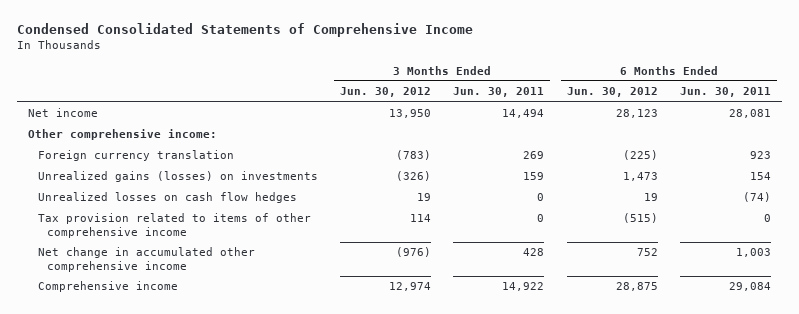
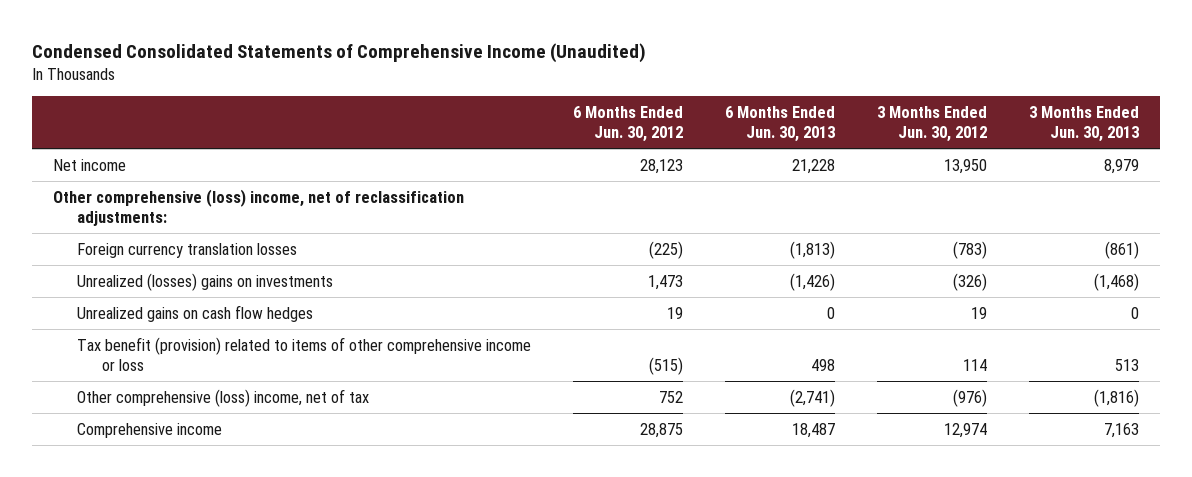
[17,23,474,38] Condensed Consolidated Statements of Comprehensive Income -> [32,42,647,63] Condensed Consolidated Statements of Comprehensive Income (Unaudited)
[453,87,545,98] Jun. 30, 2011 -> none
[679,87,771,98] Jun. 30, 2011 -> none
none -> [725,105,836,142] 6 Months Ended Jun. 30, 2013
none -> [1028,105,1139,142] 3 Months Ended Jun. 30, 2013
[28,129,218,141] Other comprehensive income: -> none
none -> [53,188,465,227] Other comprehensive (loss) income, net of reclassification adjustments:
[37,150,234,162] Foreign currency translation -> [77,242,298,258] Foreign currency translation losses
[37,171,318,183] Unrealized gains (losses) on investments -> [77,272,334,291] Unrealized (losses) gains on investments
[37,192,297,204] Unrealized losses on cash flow hedges -> [77,304,314,322] Unrealized gains on cash flow hedges
[37,213,311,238] Tax provision related to items of other comprehensive income -> [77,336,532,372] Tax benefit (provision) related to items of other comprehensive income or loss
[37,247,255,272] Net change in accumulated other comprehensive income -> [77,388,370,407] Other comprehensive (loss) income, net of tax

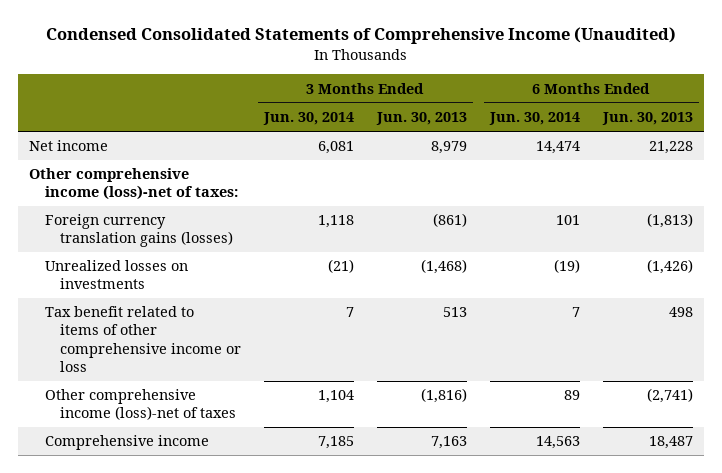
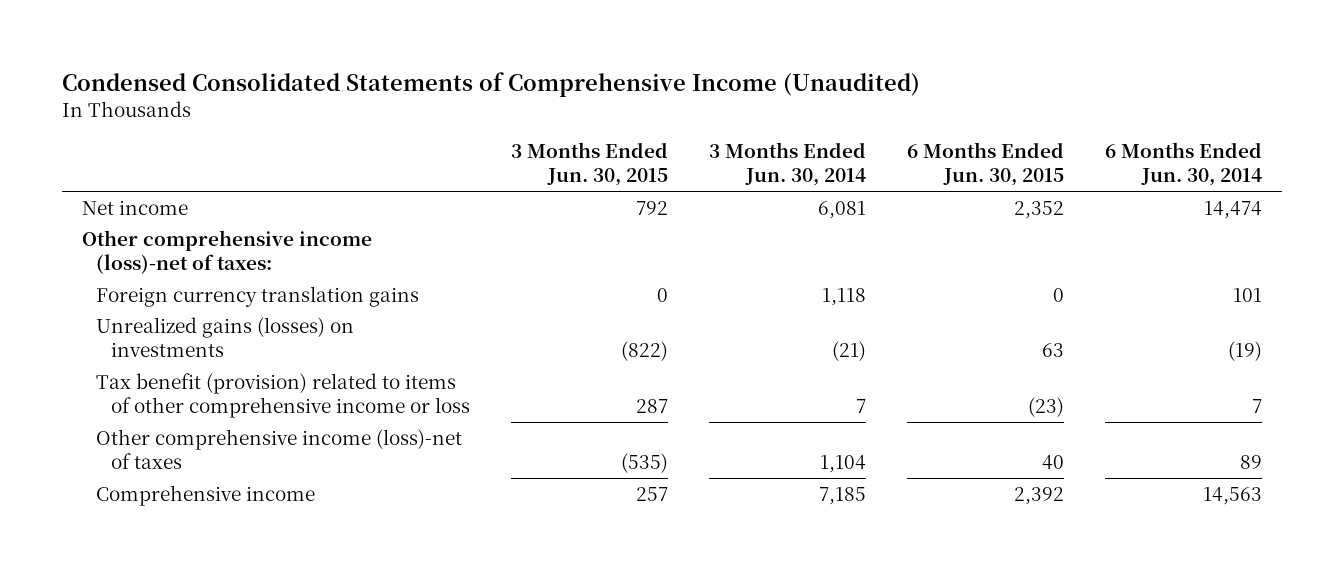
[375,112,467,126] Jun. 30, 2013 -> none
[601,112,693,126] Jun. 30, 2013 -> none
none -> [510,142,668,187] 3 Months Ended Jun. 30, 2015
none -> [906,142,1064,187] 6 Months Ended Jun. 30, 2015
[44,214,233,248] Foreign currency translation gains (losses) -> [96,285,420,307] Foreign currency translation gains
[44,260,188,290] Unrealized losses on investments -> [96,316,355,357] Unrealized gains (losses) on investments
[44,306,241,372] Tax benefit related to items of other comprehensive income or loss -> [96,372,470,418] Tax benefit (provision) related to items of other comprehensive income or loss

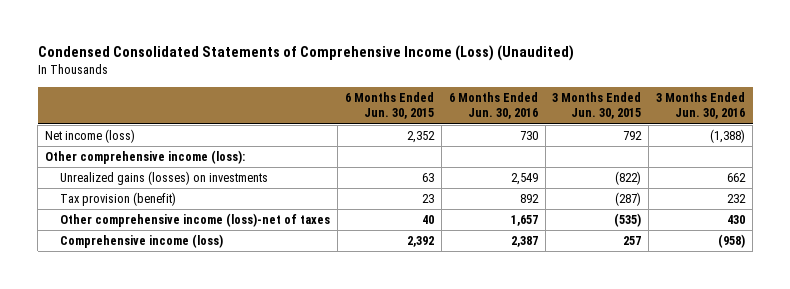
[61,72,920,98] Condensed Consolidated Statements of Comprehensive Income (Unaudited) -> [37,45,574,62] Condensed Consolidated Statements of Comprehensive Income (Loss) (Unaudited)
[708,142,866,187] 3 Months Ended Jun. 30, 2014 -> none
[1104,142,1262,187] 6 Months Ended Jun. 30, 2014 -> none
none -> [448,91,538,120] 6 Months Ended Jun. 30, 2016
none -> [656,91,746,120] 3 Months Ended Jun. 30, 2016
[96,285,420,307] Foreign currency translation gains -> none
[82,199,189,215] Net income -> [45,129,136,144] Net income (loss)
[82,229,373,274] Other comprehensive income (loss)-net of taxes: -> [45,150,246,165] Other comprehensive income (loss):
[96,372,470,418] Tax benefit (provision) related to items of other comprehensive income or loss -> [60,192,177,207] Tax provision (benefit)
[635,398,668,413] 287 -> [615,192,642,207] (287)
[1027,396,1064,417] (23) -> [421,194,434,204] 23
[96,484,316,506] Comprehensive income -> [60,234,224,249] Comprehensive income (loss)

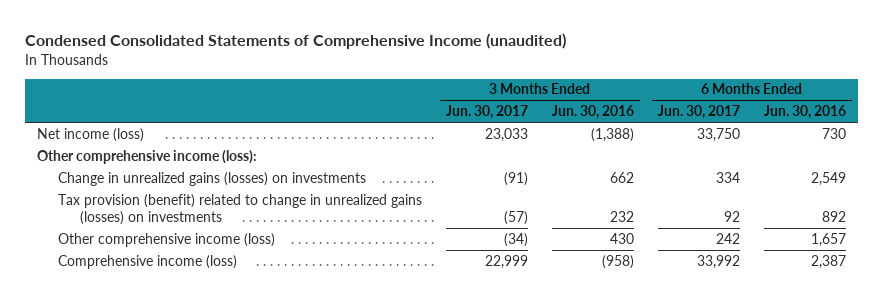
[37,45,574,62] Condensed Consolidated Statements of Comprehensive Income (Loss) (Unaudited) -> [25,33,567,50] Condensed Consolidated Statements of Comprehensive Income (unaudited)
[344,91,434,120] 6 Months Ended Jun. 30, 2015 -> none
[552,91,642,120] 3 Months Ended Jun. 30, 2015 -> none
none -> [446,105,529,120] Jun. 30, 2017
none -> [658,105,741,120] Jun. 30, 2017
[60,171,269,186] Unrealized gains (losses) on investments -> [58,171,367,186] Change in unrealized gains (losses) on investments
[60,192,177,207] Tax provision (benefit) -> [58,193,423,225] Tax provision (benefit) related to change in unrealized gains (losses) on investments
[60,213,331,228] Other comprehensive income (loss)-net of taxes -> [58,232,276,247] Other comprehensive income (loss)

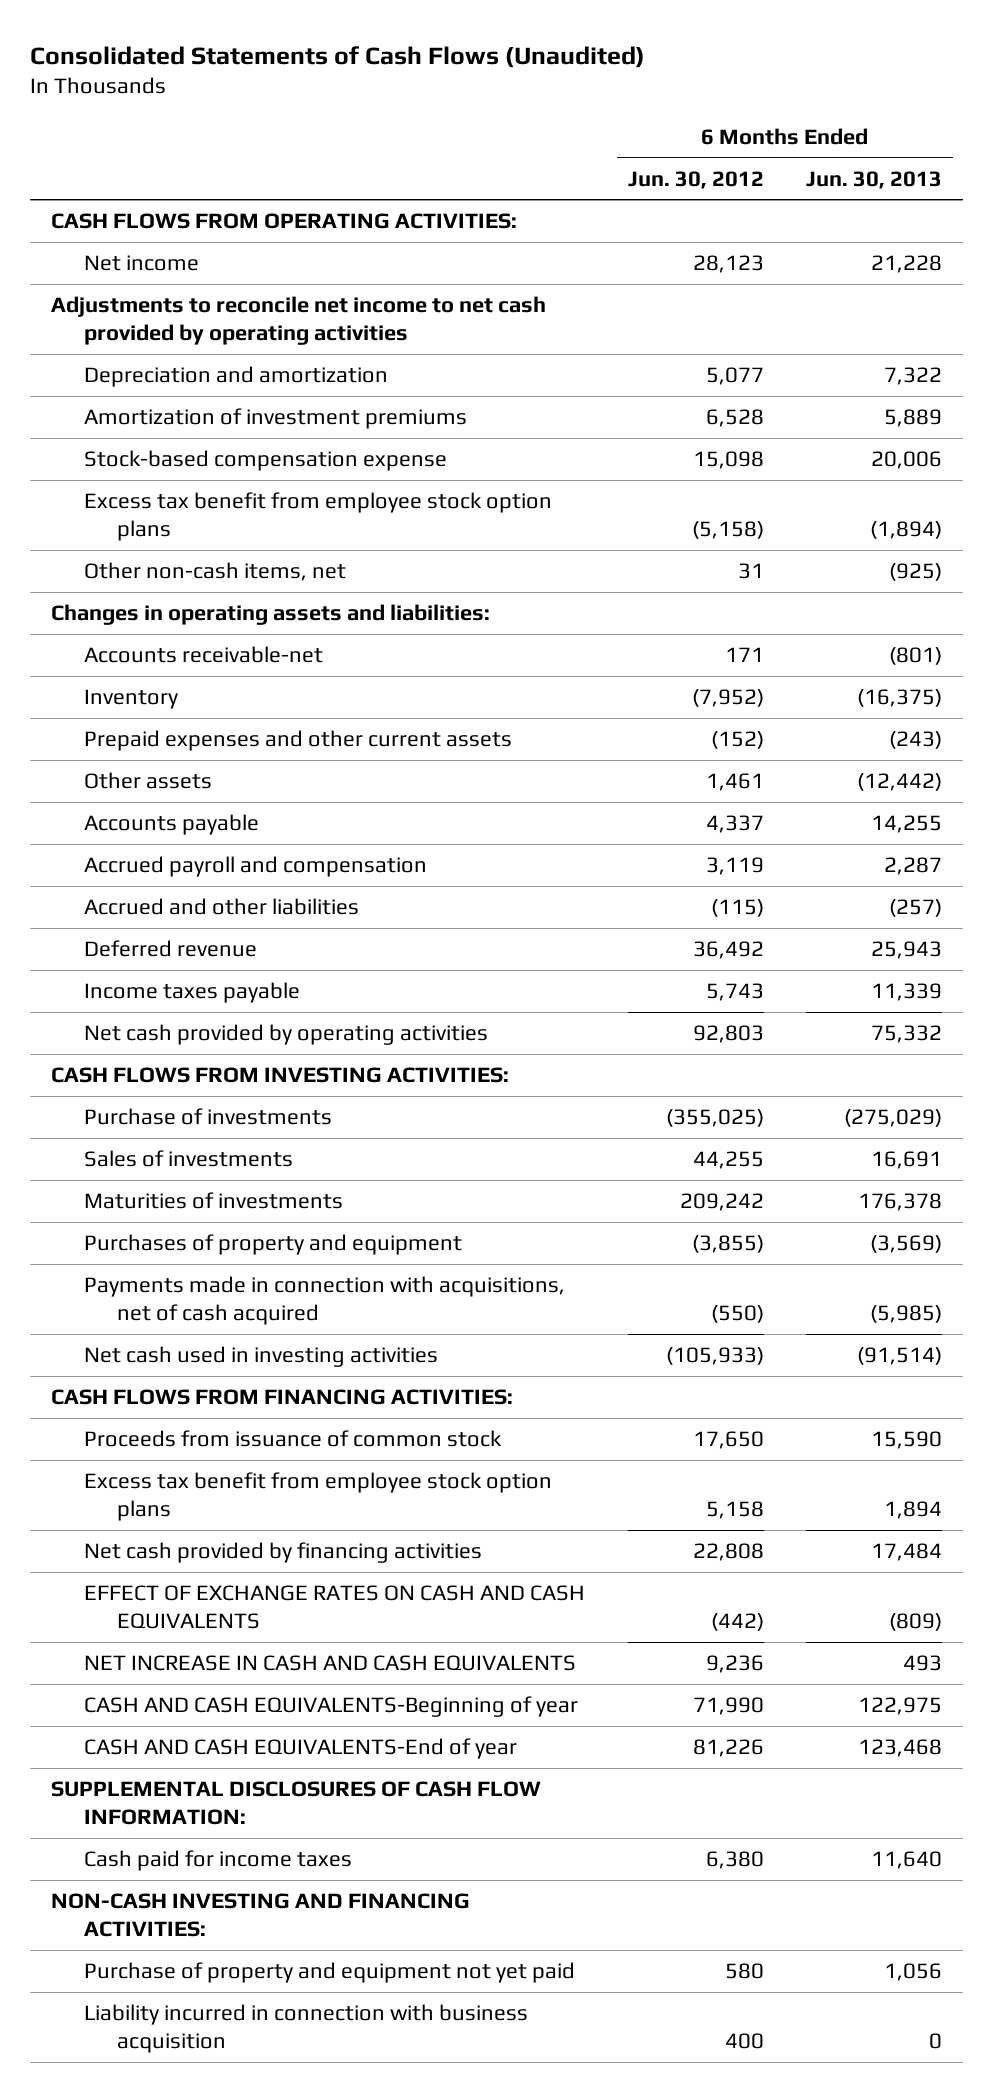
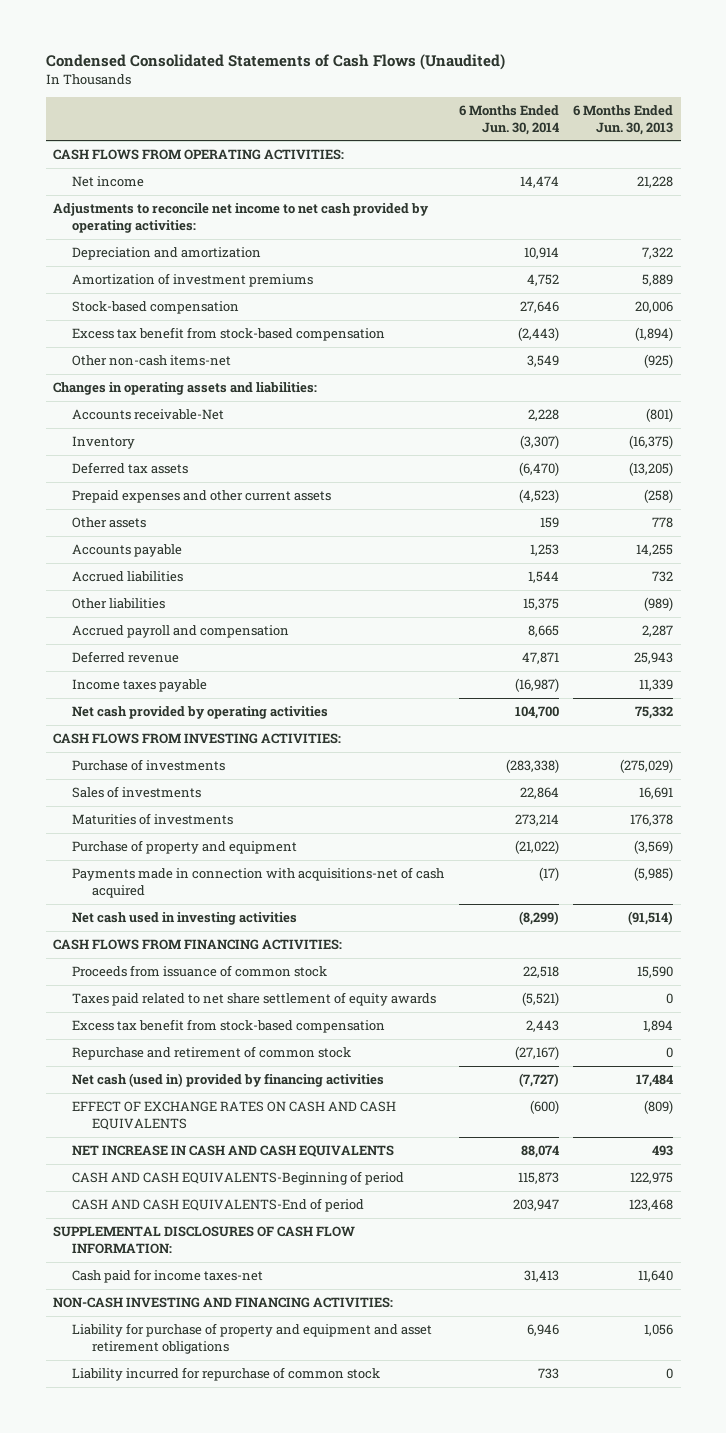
[29,45,645,68] Consolidated Statements of Cash Flows (Unaudited) -> [45,53,505,70] Condensed Consolidated Statements of Cash Flows (Unaudited)
[627,170,764,189] Jun. 30, 2012 -> none
none -> [458,104,559,135] 6 Months Ended Jun. 30, 2014
[51,296,547,346] Adjustments to reconcile net income to net cash provided by operating activities -> [52,203,429,233] Adjustments to reconcile net income to net cash provided by operating activities:
[83,450,447,472] Stock-based compensation expense -> [72,301,240,315] Stock-based compensation
[83,492,552,542] Excess tax benefit from employee stock option plans -> [72,327,386,342] Excess tax benefit from stock-based compensation
[83,562,346,582] Other non-cash items, net -> [72,355,232,367] Other non-cash items-net
[83,646,323,664] Accounts receivable-net -> [72,409,225,421] Accounts receivable-Net
none -> [72,462,189,475] Deferred tax assets
[889,731,943,750] (243) -> [644,489,674,504] (258)
[857,773,943,792] (12,442) -> [652,517,674,529] 778
none -> [72,571,184,583] Accrued liabilities
none -> [72,598,166,610] Other liabilities
[83,898,359,916] Accrued and other liabilities -> none
[83,1234,462,1256] Purchases of property and equipment -> [72,840,298,855] Purchase of property and equipment
[83,1276,565,1326] Payments made in connection with acquisitions, net of cash acquired -> [72,867,445,898] Payments made in connection with acquisitions-net of cash acquired
none -> [72,992,437,1007] Taxes paid related to net share settlement of equity awards
[83,1472,552,1522] Excess tax benefit from employee stock option plans -> [72,1019,386,1034] Excess tax benefit from stock-based compensation
none -> [72,1046,352,1061] Repurchase and retirement of common stock
[83,1542,482,1564] Net cash provided by financing activities -> [72,1073,385,1088] Net cash (used in) provided by financing activities
[83,1696,578,1718] CASH AND CASH EQUIVALENTS-Beginning of year -> [72,1171,405,1186] CASH AND CASH EQUIVALENTS-Beginning of period
[83,1738,517,1760] CASH AND CASH EQUIVALENTS-End of year -> [72,1198,365,1213] CASH AND CASH EQUIVALENTS-End of period
[83,1850,352,1872] Cash paid for income taxes -> [72,1269,264,1284] Cash paid for income taxes-net
[83,2004,528,2054] Liability incurred in connection with business acquisition -> none
[83,1962,575,1984] Purchase of property and equipment not yet paid -> [72,1323,433,1354] Liability for purchase of property and equipment and asset retirement obligations
none -> [72,1367,381,1382] Liability incurred for repurchase of common stock

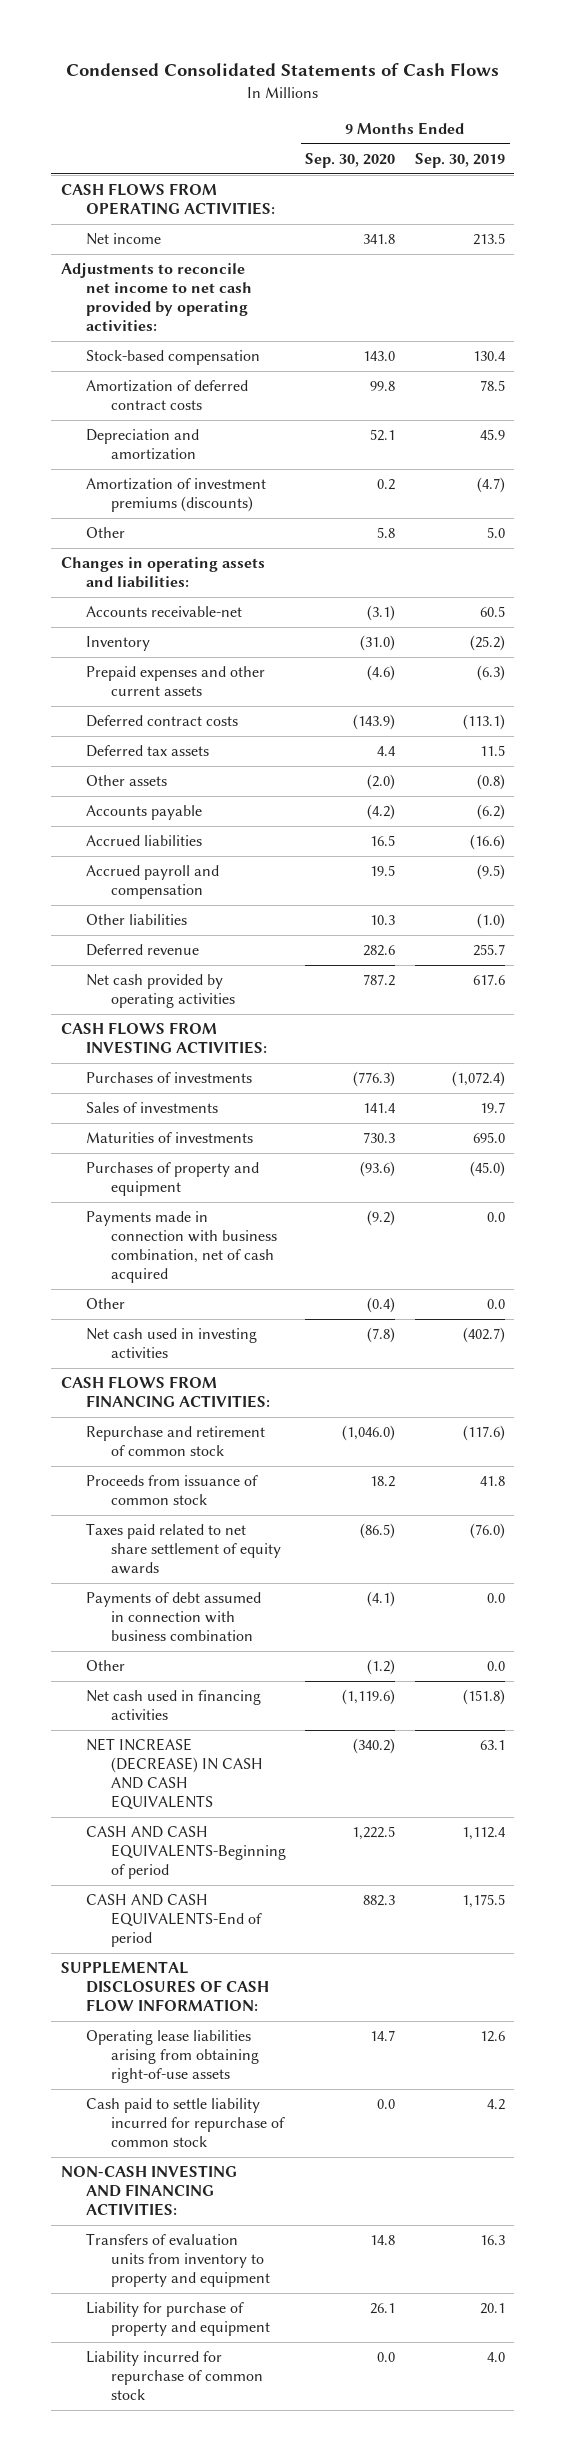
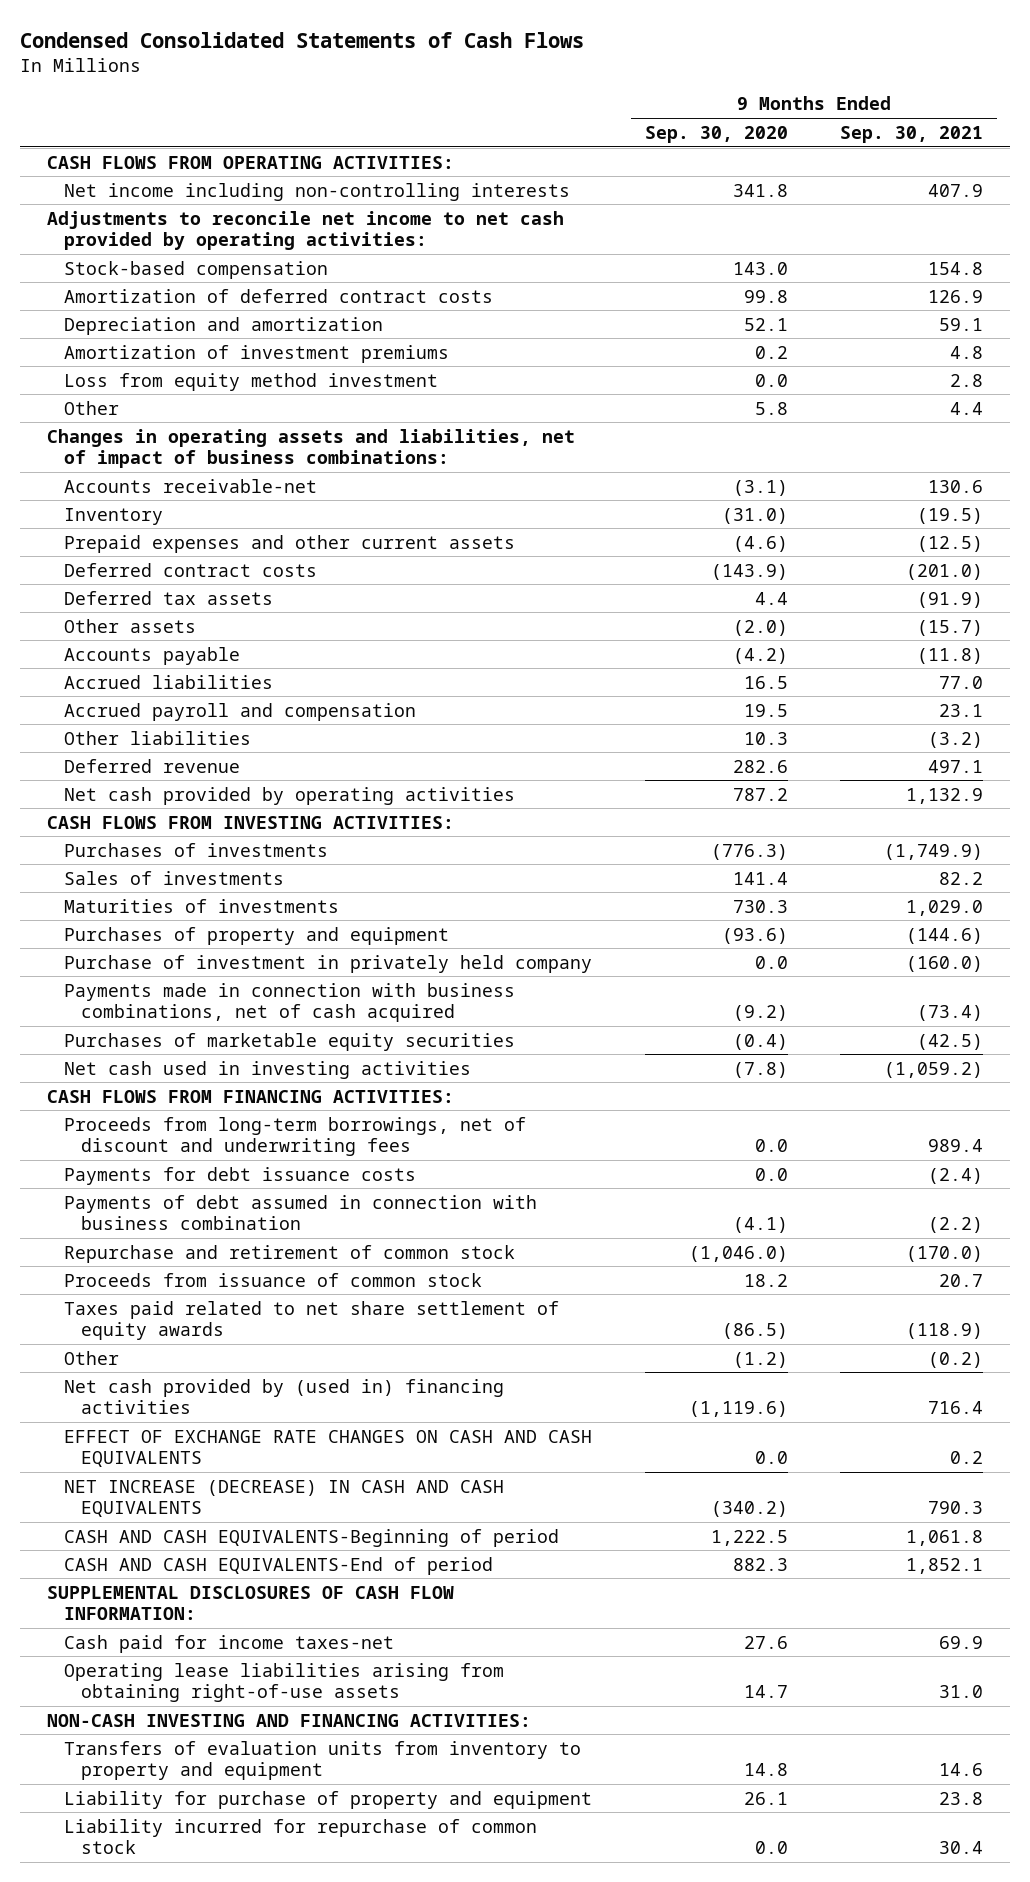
[414,152,505,168] Sep. 30, 2019 -> none
none -> [840,125,984,143] Sep. 30, 2021
[86,233,162,246] Net income -> [63,182,570,201] Net income including non-controlling interests
[86,478,267,513] Amortization of investment premiums (discounts) -> [63,344,449,363] Amortization of investment premiums
none -> [63,372,438,391] Loss from equity method investment
[61,557,266,589] Changes in operating assets and liabilities: -> [46,428,575,469] Changes in operating assets and liabilities, net of impact of business combinations:
[86,1298,126,1310] Other -> none
none -> [63,954,592,973] Purchase of investment in privately held company
[86,1211,278,1284] Payments made in connection with business combination, net of cash acquired -> [63,982,515,1023] Payments made in connection with business combinations, net of cash acquired
none -> [63,1032,515,1051] Purchases of marketable equity securities
none -> [63,1116,526,1157] Proceeds from long-term borrowings, net of discount and underwriting fees
none -> [63,1166,416,1185] Payments for debt issuance costs
[86,1592,262,1642] Payments of debt assumed in connection with business combination -> [63,1194,537,1231] Payments of debt assumed in connection with business combination
[86,1690,262,1721] Net cash used in financing activities -> [63,1378,504,1415] Net cash provided by (used in) financing activities
none -> [63,1429,592,1468] EFFECT OF EXCHANGE RATE CHANGES ON CASH AND CASH EQUIVALENTS
none -> [63,1634,394,1653] Cash paid for income taxes-net
[86,2098,286,2148] Cash paid to settle liability incurred for repurchase of common stock -> none

